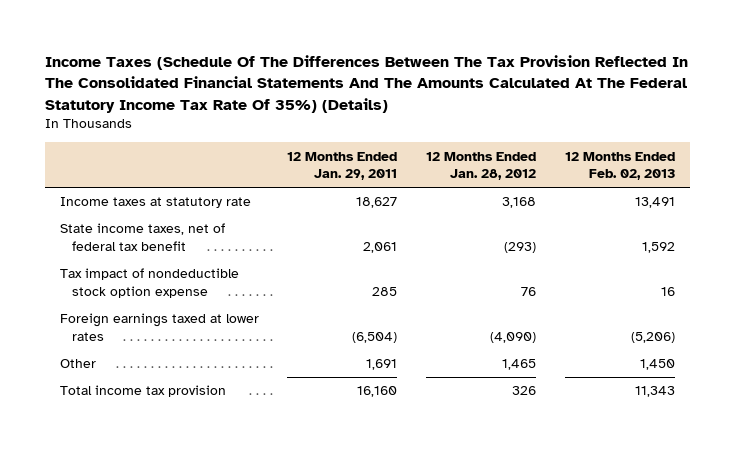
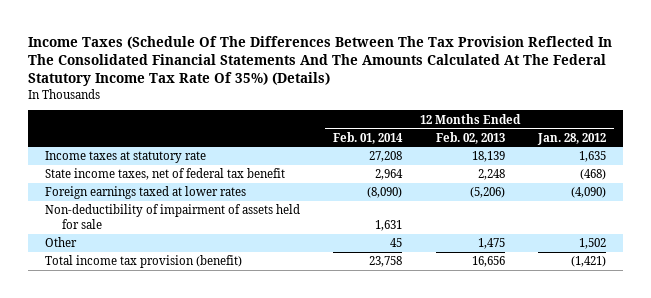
[287,151,398,181] 12 Months Ended Jan. 29, 2011 -> none
none -> [333,131,404,144] Feb. 01, 2014
[59,268,239,299] Tax impact of nondeductible stock option expense -> none
[502,197,537,209] 3,168 -> [579,151,607,163] 1,635
[635,197,676,209] 13,491 -> [471,151,505,163] 18,139
[504,242,537,254] (293) -> [580,169,607,181] (468)
[642,242,676,254] 1,592 -> [477,169,505,181] 2,248
none -> [45,204,301,230] Non-deductibility of impairment of assets held for sale
[502,359,537,371] 1,465 -> [579,238,607,250] 1,502
[640,359,676,371] 1,450 -> [477,238,505,250] 1,475
[59,385,226,398] Total income tax provision -> [45,255,243,269] Total income tax provision (benefit)
[512,386,537,396] 326 -> [571,256,607,268] (1,421)
[635,386,676,398] 11,343 -> [471,256,505,268] 16,656

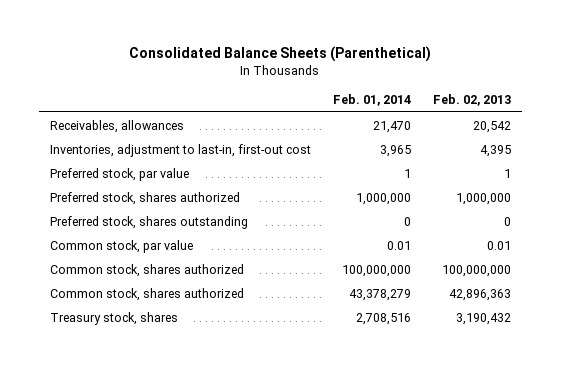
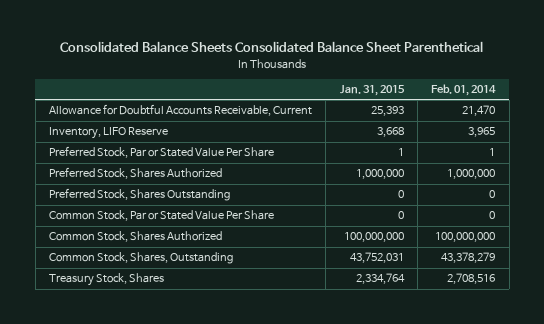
[129,46,432,63] Consolidated Balance Sheets (Parenthetical) -> [60,41,484,53] Consolidated Balance Sheets Consolidated Balance Sheet Parenthetical
[432,93,511,106] Feb. 02, 2013 -> none
none -> [339,85,405,97] Jan. 31, 2015
[50,119,185,133] Receivables, allowances -> [48,104,312,117] Allowance for Doubtful Accounts Receivable, Current
[50,143,312,157] Inventories, adjustment to last-in, first-out cost -> [48,127,168,140] Inventory, LIFO Reserve
[50,167,190,181] Preferred stock, par value -> [48,146,274,159] Preferred Stock, Par or Stated Value Per Share
[50,191,241,205] Preferred stock, shares authorized -> [48,167,222,180] Preferred Stock, Shares Authorized
[50,215,249,229] Preferred stock, shares outstanding -> [48,188,230,202] Preferred Stock, Shares Outstanding
[50,239,194,253] Common stock, par value -> [48,210,274,222] Common Stock, Par or Stated Value Per Share
[386,240,411,250] 0.01 -> [489,211,496,220] 0
[50,263,245,277] Common stock, shares authorized -> [48,231,222,243] Common Stock, Shares Authorized
[50,287,245,301] Common stock, shares authorized -> [48,252,233,265] Common Stock, Shares, Outstanding
[50,311,179,325] Treasury stock, shares -> [48,273,164,287] Treasury Stock, Shares

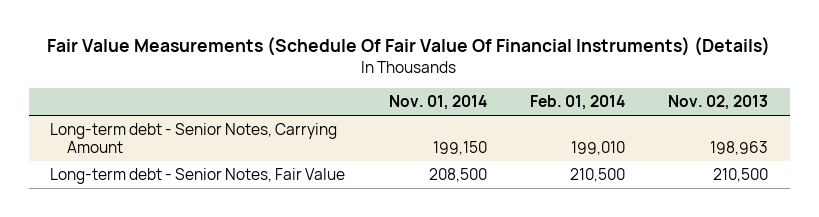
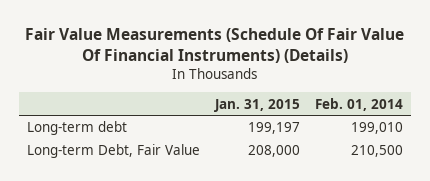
[388,95,487,111] Nov. 01, 2014 -> none
[668,95,769,111] Nov. 02, 2013 -> none
none -> [214,98,301,112] Jan. 31, 2015
[50,123,338,153] Long-term debt - Senior Notes, Carrying Amount -> [26,121,127,136] Long-term debt
[50,168,346,185] Long-term debt - Senior Notes, Fair Value -> [26,144,200,159] Long-term Debt, Fair Value

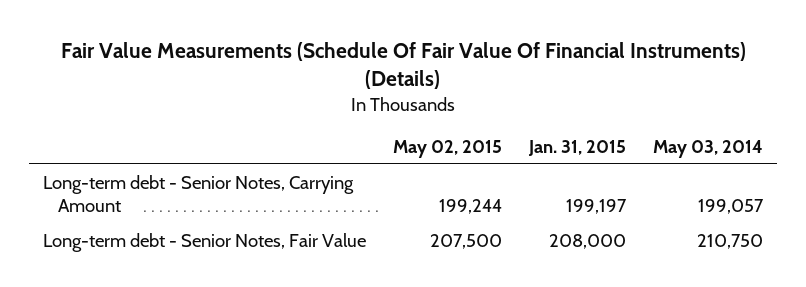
[315,97,404,111] Feb. 01, 2014 -> none
none -> [392,139,502,158] May 02, 2015
none -> [653,139,764,158] May 03, 2014
[26,121,127,136] Long-term debt -> [42,174,354,213] Long-term debt - Senior Notes, Carrying Amount
[26,144,200,159] Long-term Debt, Fair Value -> [42,232,366,252] Long-term debt - Senior Notes, Fair Value

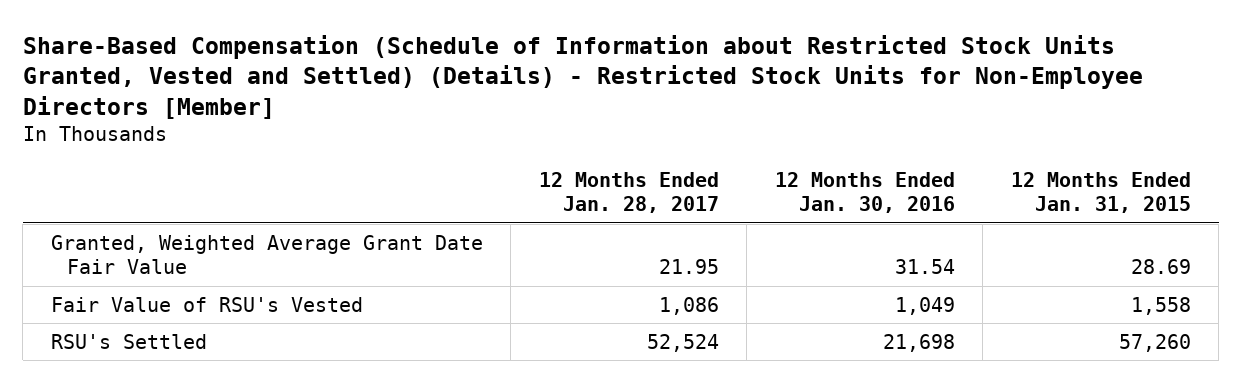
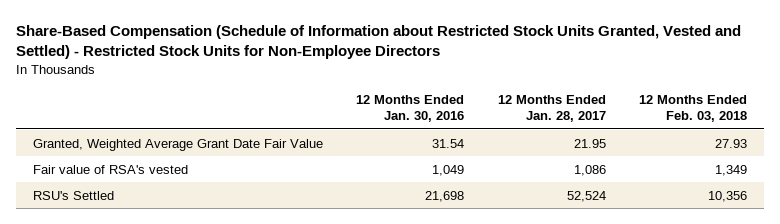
[22,34,1143,119] Share-Based Compensation (Schedule of Information about Restricted Stock Units Granted, Vested and Settled) (Details) - Restricted Stock Units for Non-Employee Directors [Member] -> [15,25,741,60] Share-Based Compensation (Schedule of Information about Restricted Stock Units Granted, Vested and Settled) - Restricted Stock Units for Non-Employee Directors
[1010,171,1191,213] 12 Months Ended Jan. 31, 2015 -> none
none -> [639,95,748,123] 12 Months Ended Feb. 03, 2018
[50,296,363,312] Fair Value of RSU's Vested -> [32,164,188,174] Fair value of RSA's vested

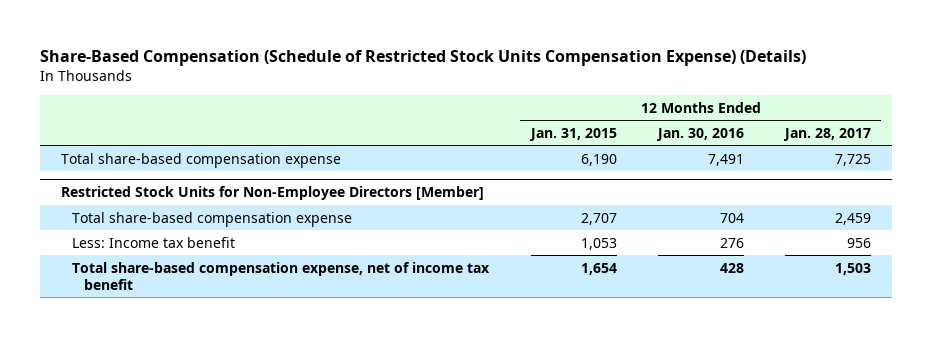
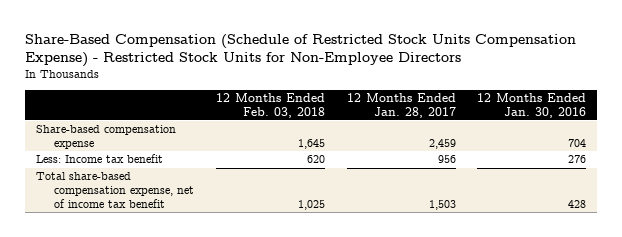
[40,50,807,67] Share-Based Compensation (Schedule of Restricted Stock Units Compensation Expense) (Details) -> [25,33,577,67] Share-Based Compensation (Schedule of Restricted Stock Units Compensation Expense) - Restricted Stock Units for Non-Employee Directors
[528,127,617,141] Jan. 31, 2015 -> none
none -> [215,93,325,118] 12 Months Ended Feb. 03, 2018
[60,186,484,201] Restricted Stock Units for Non-Employee Directors [Member] -> none
[72,211,353,227] Total share-based compensation expense -> none
[60,152,341,168] Total share-based compensation expense -> [36,125,177,150] Share-based compensation expense
[707,153,744,166] 7,491 -> [568,139,587,148] 704
[834,153,871,166] 7,725 -> [428,139,456,150] 2,459

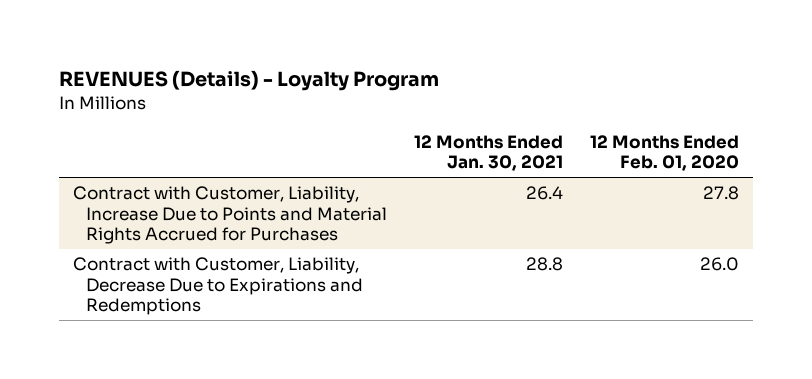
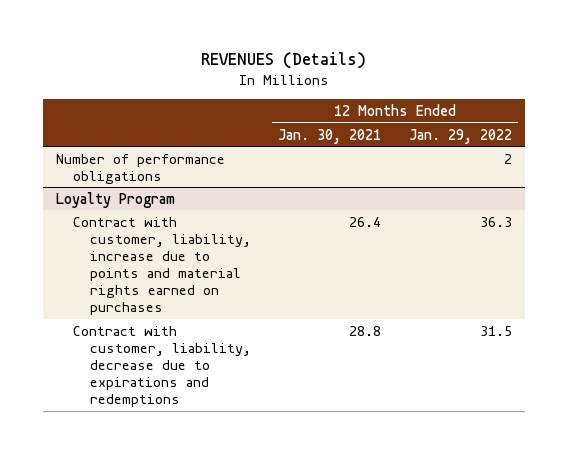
[59,69,440,91] REVENUES (Details) - Loyalty Program -> [200,52,366,70] REVENUES (Details)
[590,134,740,172] 12 Months Ended Feb. 01, 2020 -> none
none -> [408,128,512,144] Jan. 29, 2022
none -> [56,153,226,184] Number of performance obligations
none -> [56,191,176,208] Loyalty Program
[72,186,388,245] Contract with Customer, Liability, Increase Due to Points and Material Rights Accrued for Purchases -> [73,216,252,316] Contract with customer, liability, increase due to points and material rights earned on purchases
[72,257,364,316] Contract with Customer, Liability, Decrease Due to Expirations and Redemptions -> [73,325,252,407] Contract with customer, liability, decrease due to expirations and redemptions

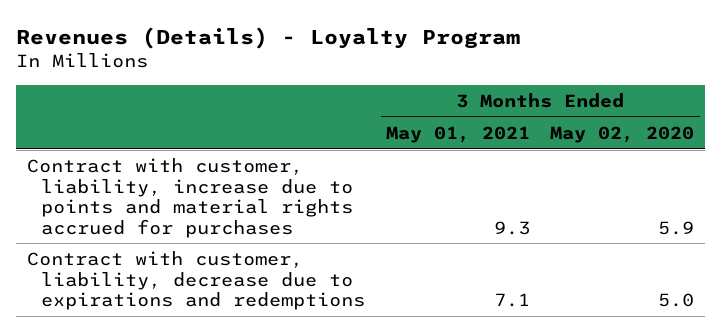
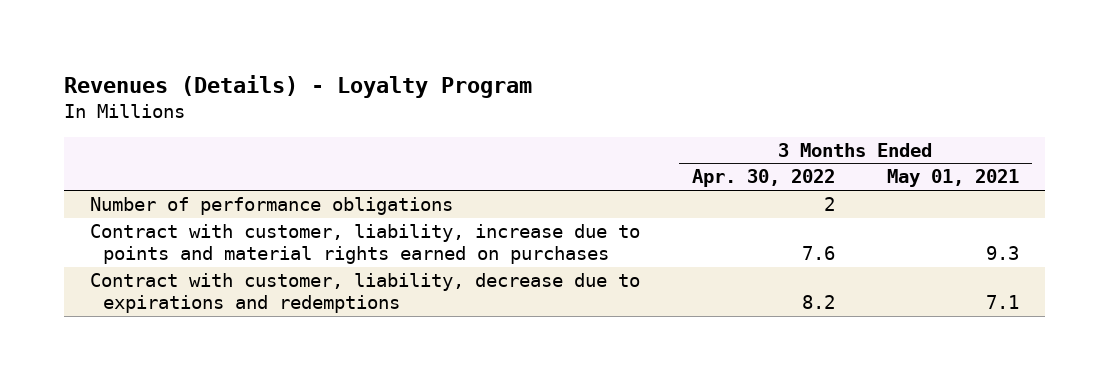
[550,125,695,143] May 02, 2020 -> none
none -> [692,169,836,188] Apr. 30, 2022
none -> [90,197,454,216] Number of performance obligations
[26,158,354,238] Contract with customer, liability, increase due to points and material rights accrued for purchases -> [90,224,641,265] Contract with customer, liability, increase due to points and material rights earned on purchases

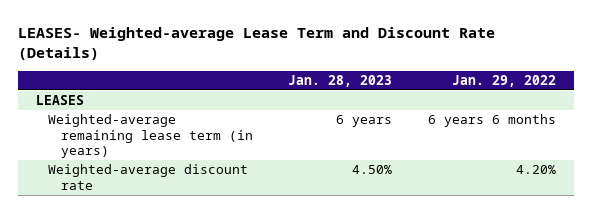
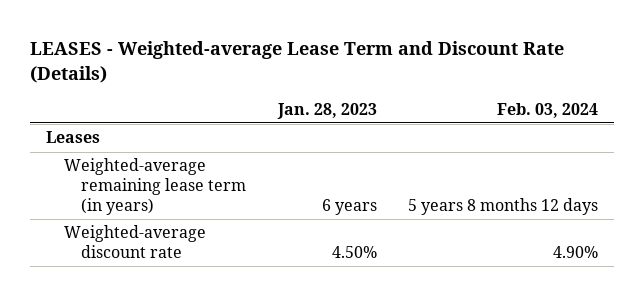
[17,26,495,60] LEASES- Weighted-average Lease Term and Discount Rate (Details) -> [30,40,565,83] LEASES - Weighted-average Lease Term and Discount Rate (Details)
[452,75,557,88] Jan. 29, 2022 -> none
none -> [497,102,599,118] Feb. 03, 2024
[35,95,84,106] LEASES -> [46,131,101,144] Leases

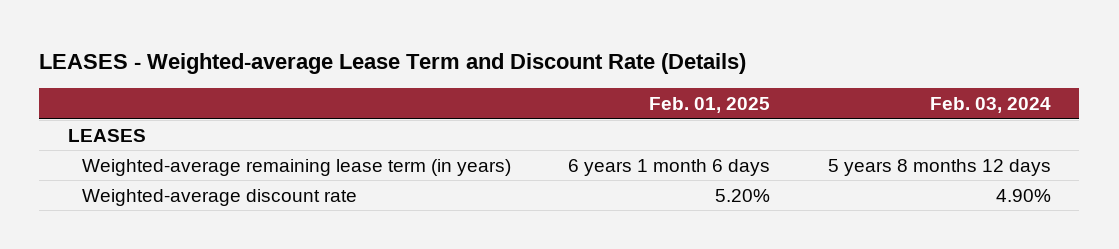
[276,102,377,119] Jan. 28, 2023 -> none
none -> [649,97,771,114] Feb. 01, 2025
[46,131,101,144] Leases -> [67,128,146,142] LEASES

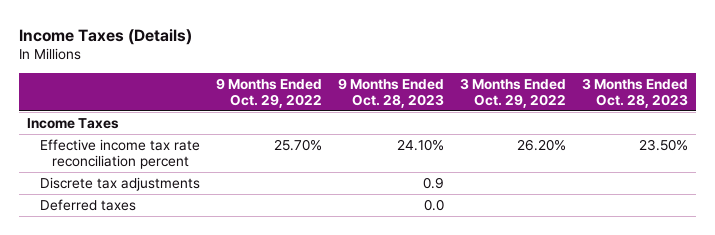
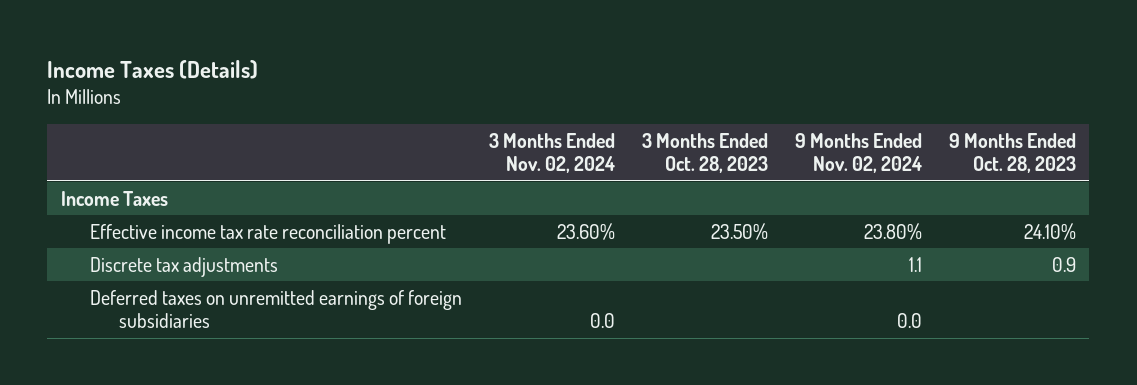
[215,77,322,108] 9 Months Ended Oct. 29, 2022 -> none
[459,77,566,108] 3 Months Ended Oct. 29, 2022 -> none
none -> [488,132,615,174] 3 Months Ended Nov. 02, 2024
none -> [794,132,922,174] 9 Months Ended Nov. 02, 2024
[39,198,136,211] Deferred taxes -> none
none -> [89,289,462,329] Deferred taxes on unremitted earnings of foreign subsidiaries

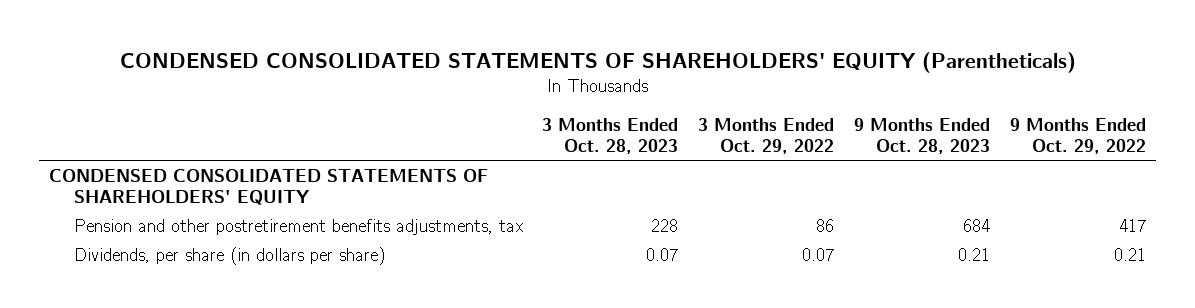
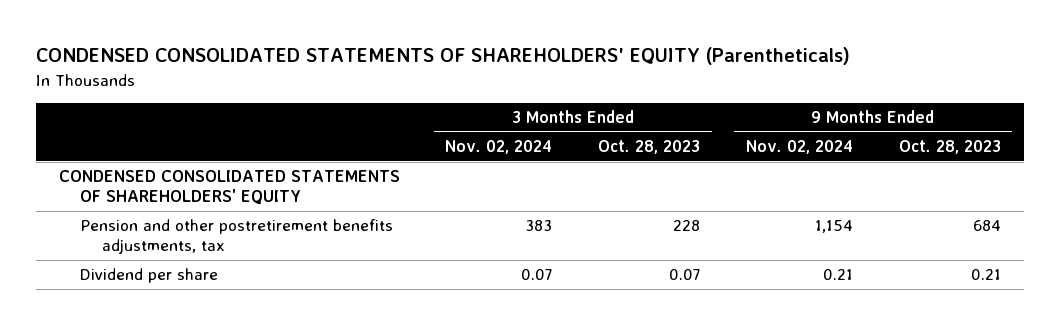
[698,117,835,155] 3 Months Ended Oct. 29, 2022 -> none
[1009,117,1146,155] 9 Months Ended Oct. 29, 2022 -> none
none -> [445,140,553,155] Nov. 02, 2024
none -> [745,140,853,155] Nov. 02, 2024
[73,246,385,265] Dividends, per share (in dollars per share) -> [80,268,219,284] Dividend per share

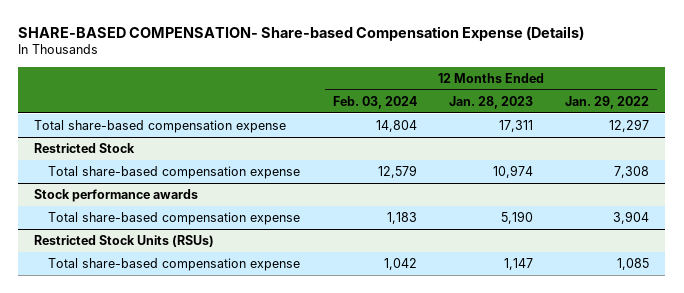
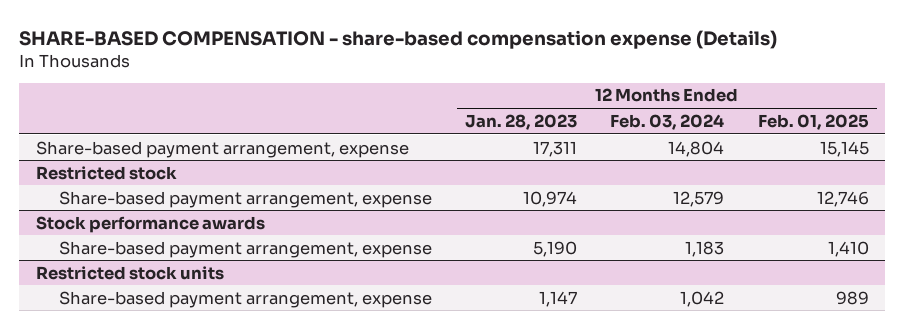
[18,25,585,41] SHARE-BASED COMPENSATION- Share-based Compensation Expense (Details) -> [19,29,778,49] SHARE-BASED COMPENSATION - share-based compensation expense (Details)
[565,95,650,109] Jan. 29, 2022 -> none
none -> [757,113,869,130] Feb. 01, 2025
[34,120,287,134] Total share-based compensation expense -> [35,140,409,158] Share-based payment arrangement, expense
[34,143,136,154] Restricted Stock -> [35,165,177,180] Restricted stock
[48,166,301,180] Total share-based compensation expense -> [58,190,432,208] Share-based payment arrangement, expense
[48,212,301,226] Total share-based compensation expense -> [58,240,432,258] Share-based payment arrangement, expense
[34,235,215,248] Restricted Stock Units (RSUs) -> [35,265,224,280] Restricted stock units
[48,258,301,272] Total share-based compensation expense -> [58,290,432,308] Share-based payment arrangement, expense

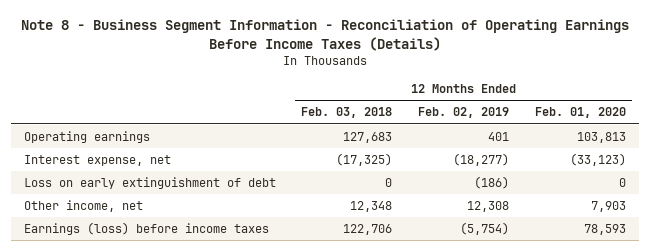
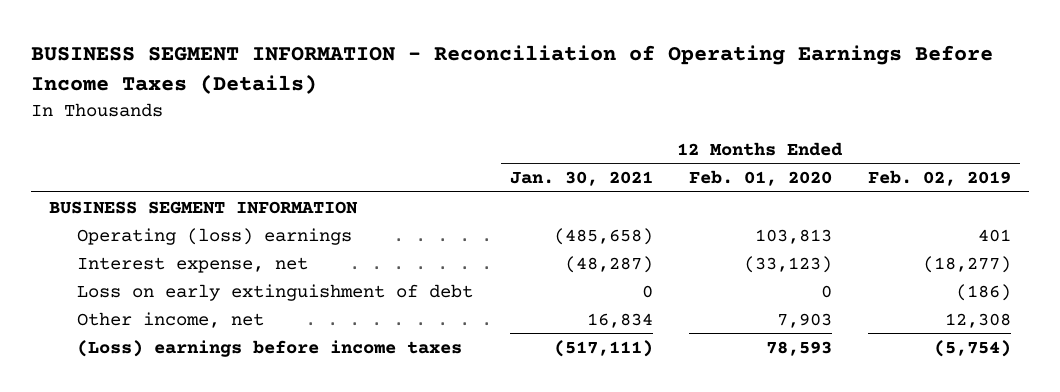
[20,18,629,51] Note 8 - Business Segment Information - Reconciliation of Operating Earnings Before Income Taxes (Details) -> [30,45,993,95] BUSINESS SEGMENT INFORMATION - Reconciliation of Operating Earnings Before Income Taxes (Details)
[301,107,393,119] Feb. 03, 2018 -> none
none -> [509,171,653,187] Jan. 30, 2021
none -> [48,200,358,214] BUSINESS SEGMENT INFORMATION
[23,131,150,144] Operating earnings -> [77,227,353,245] Operating (loss) earnings
[23,222,269,236] Earnings (loss) before income taxes -> [77,339,463,357] (Loss) earnings before income taxes

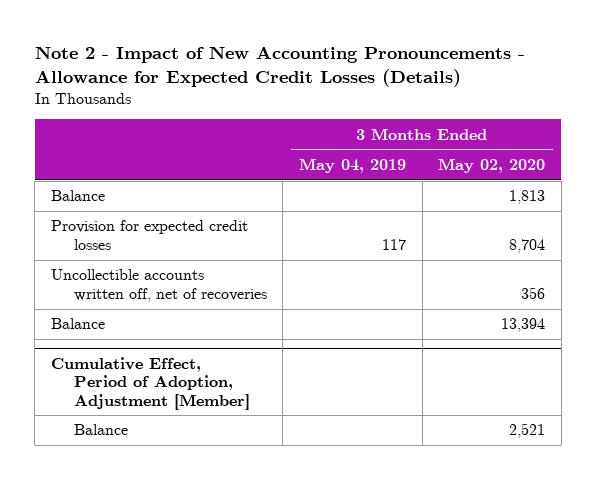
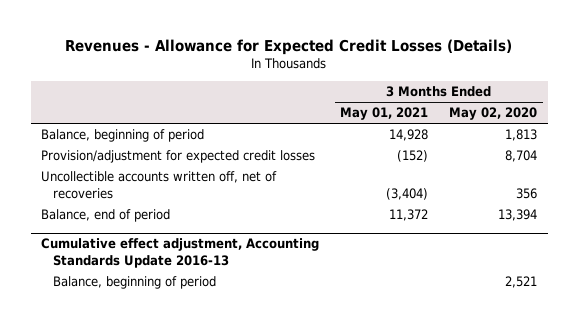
[34,45,525,87] Note 2 - Impact of New Accounting Pronouncements - Allowance for Expected Credit Losses (Details) -> [65,38,513,55] Revenues - Allowance for Expected Credit Losses (Details)
[299,157,407,173] May 04, 2019 -> none
none -> [340,107,429,121] May 01, 2021
[50,190,105,202] Balance -> [41,129,205,143] Balance, beginning of period
[50,220,248,250] Provision for expected credit losses -> [41,150,316,164] Provision/adjustment for expected credit losses
[50,356,250,410] Cumulative Effect, Period of Adoption, Adjustment [Member] -> none
[50,318,105,330] Balance -> [41,209,171,223] Balance, end of period
none -> [41,238,320,269] Cumulative effect adjustment, Accounting Standards Update 2016-13
[73,424,128,436] Balance -> [53,276,217,290] Balance, beginning of period

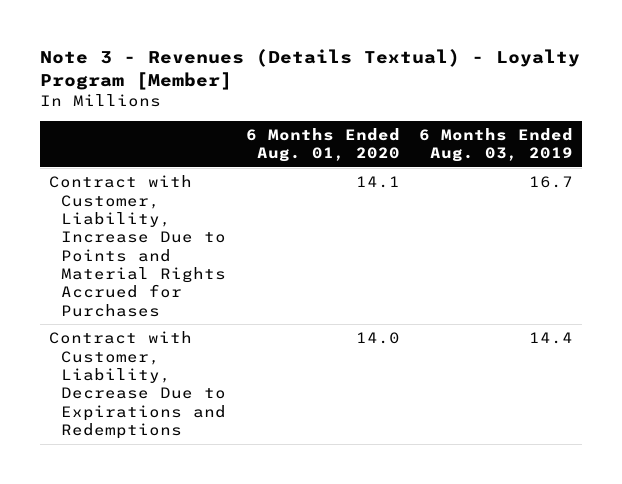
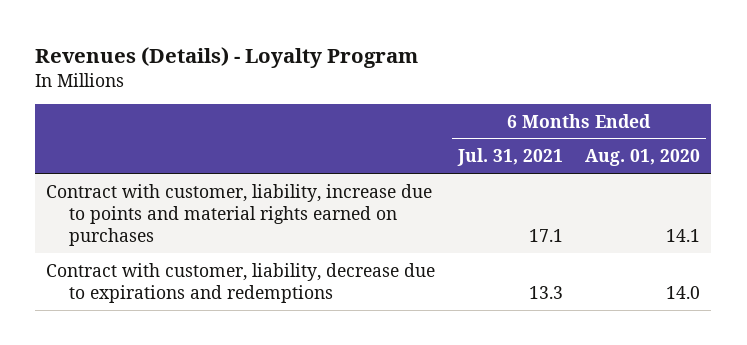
[39,48,580,90] Note 3 - Revenues (Details Textual) - Loyalty Program [Member] -> [35,46,419,68] Revenues (Details) - Loyalty Program
[418,127,573,163] 6 Months Ended Aug. 03, 2019 -> none
none -> [456,148,563,167] Jul. 31, 2021
[49,175,227,317] Contract with Customer, Liability, Increase Due to Points and Material Rights Accrued for Purchases -> [46,183,433,246] Contract with customer, liability, increase due to points and material rights earned on purchases
[49,331,227,439] Contract with Customer, Liability, Decrease Due to Expirations and Redemptions -> [46,262,436,303] Contract with customer, liability, decrease due to expirations and redemptions

